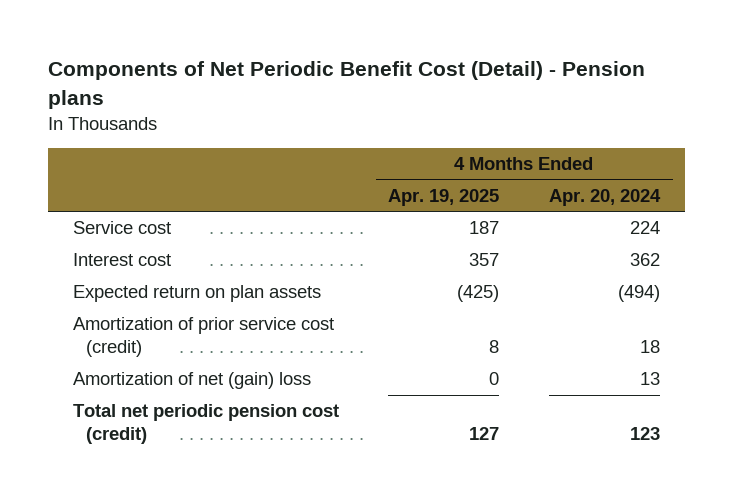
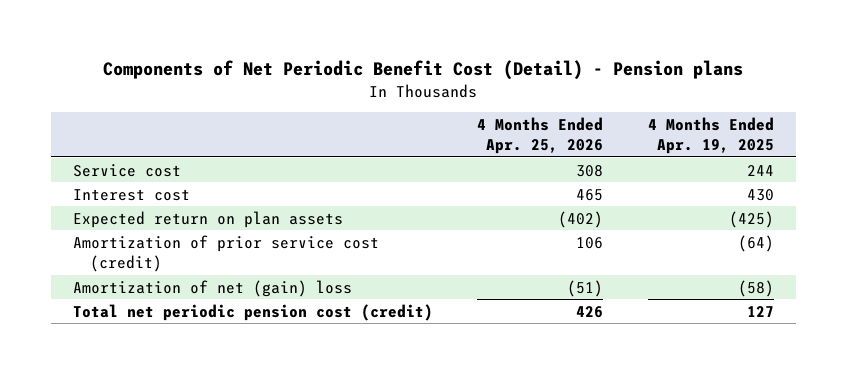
[549,188,662,206] Apr. 20, 2024 -> none
none -> [477,116,604,155] 4 Months Ended Apr. 25, 2026
[469,221,500,235] 187 -> [746,164,774,176] 244
[469,253,500,267] 357 -> [746,188,774,201] 430
[489,340,500,354] 8 -> [737,234,774,252] (64)
[489,372,500,386] 0 -> [737,279,774,297] (58)

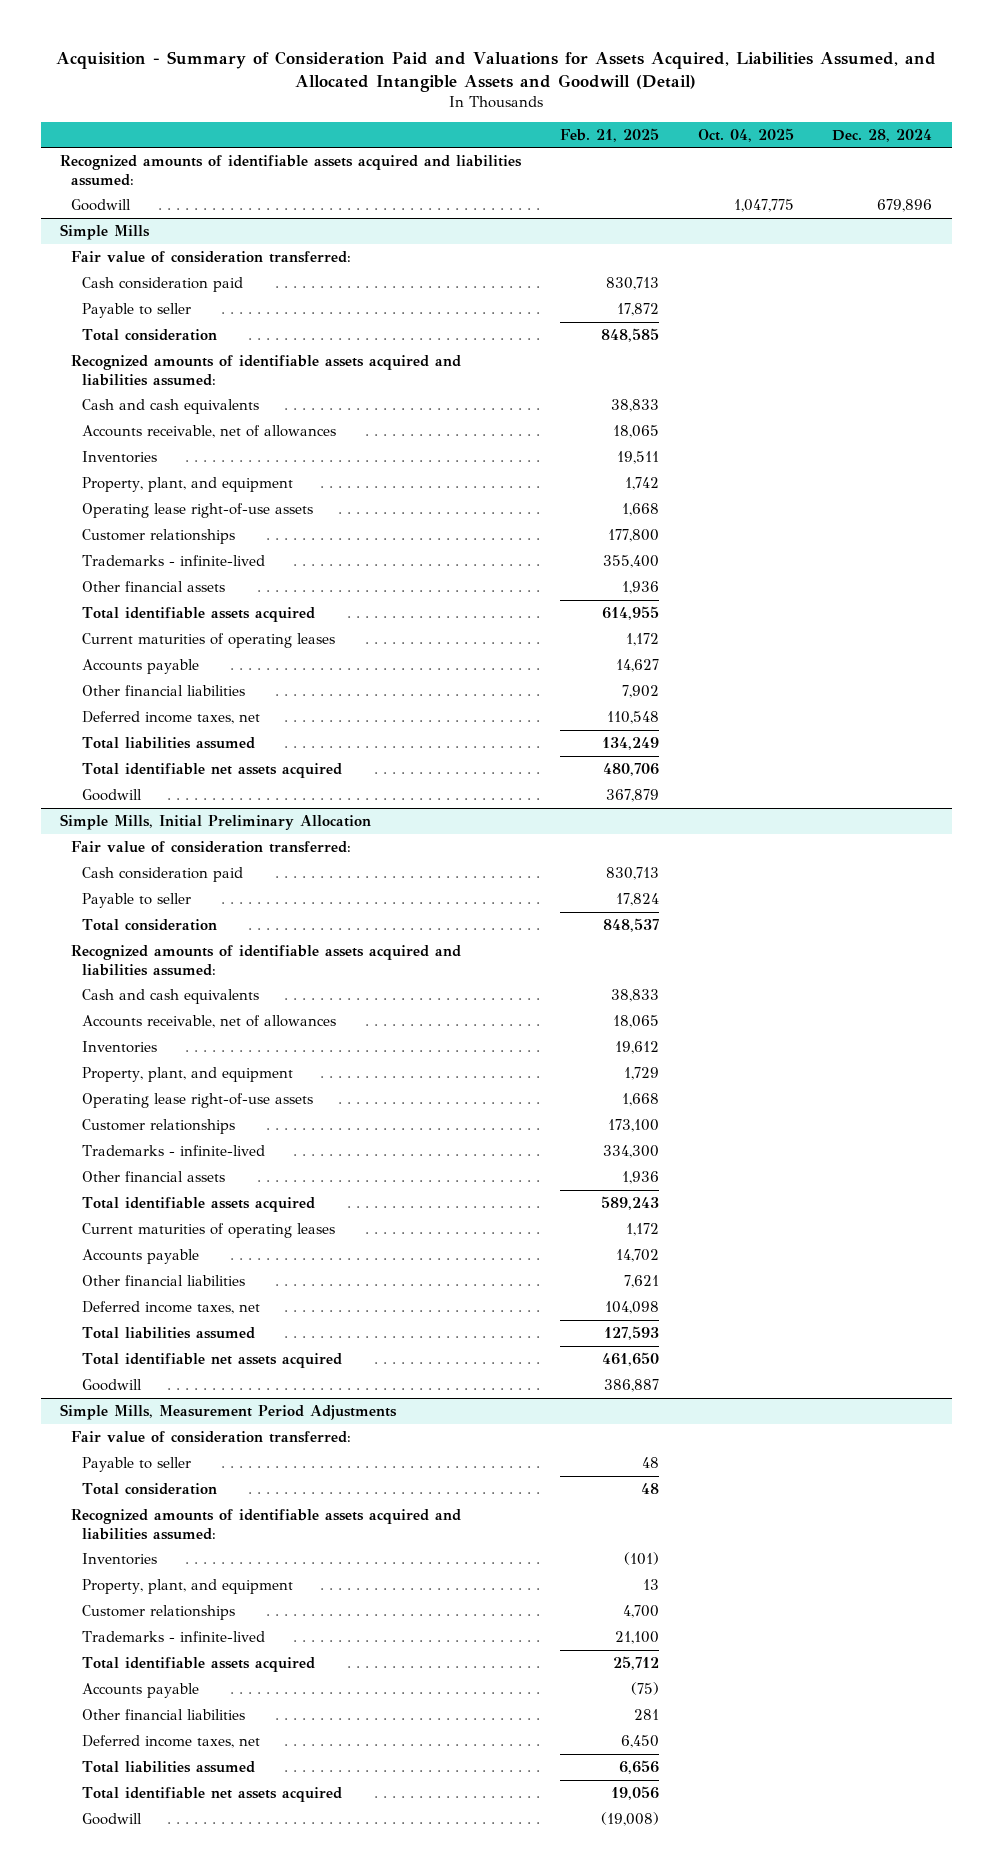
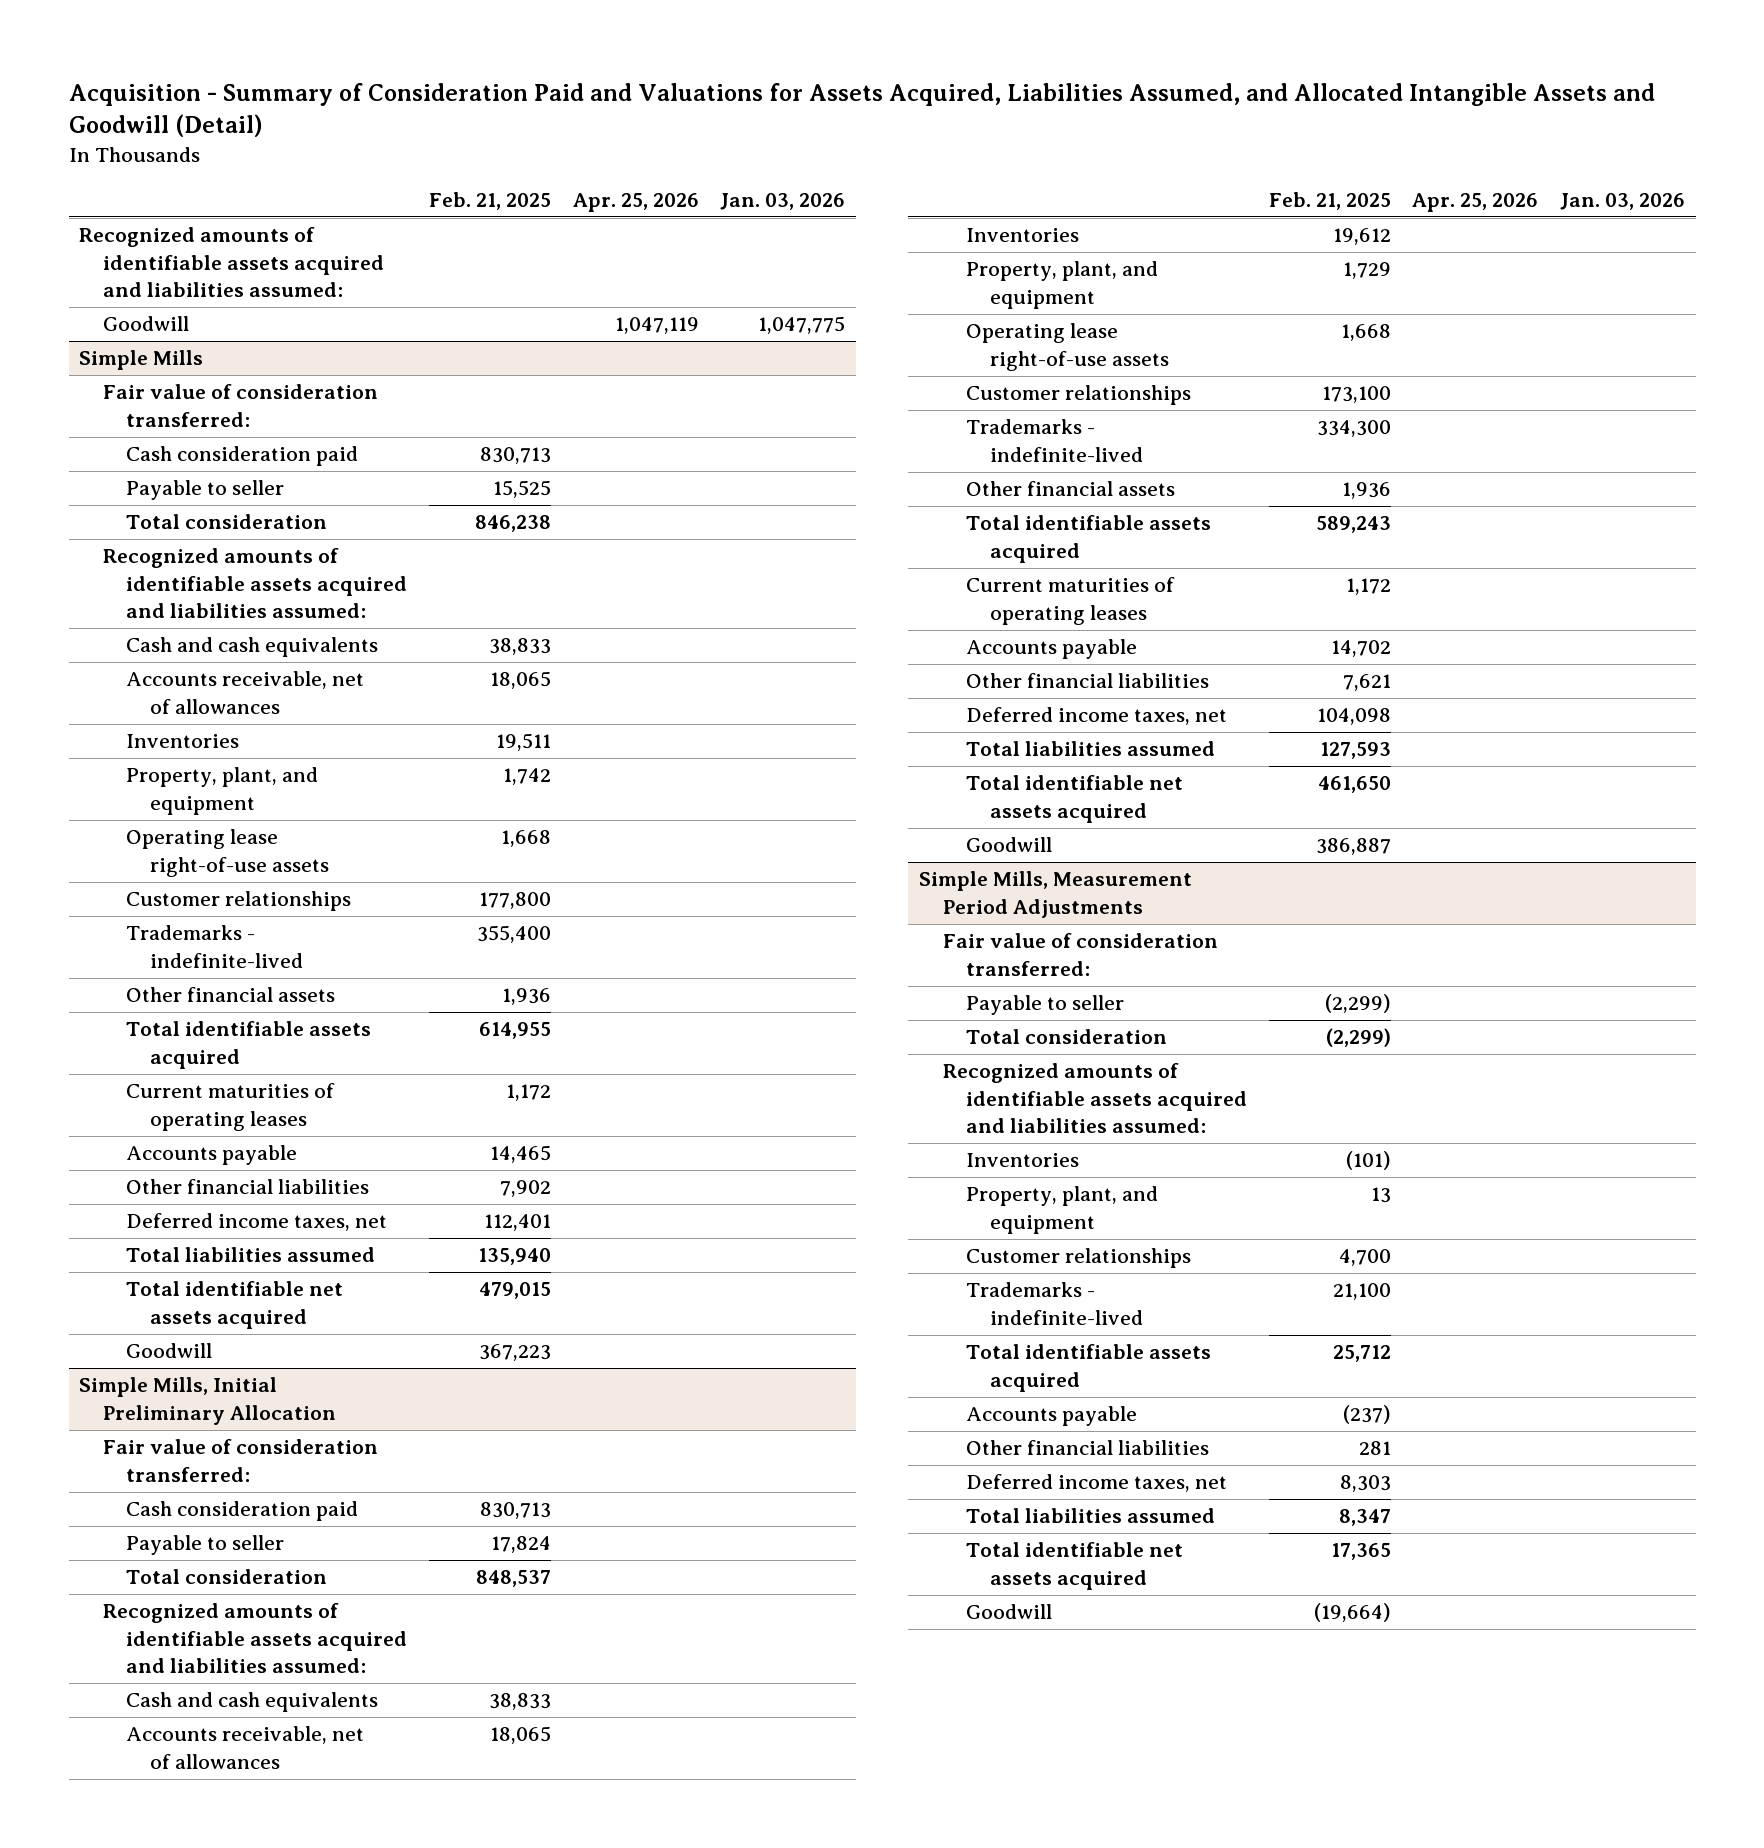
[697,127,794,142] Oct. 04, 2025 -> none
[832,128,933,142] Dec. 28, 2024 -> none
none -> [572,192,699,212] Apr. 25, 2026
none -> [720,192,846,210] Jan. 03, 2026
[616,302,659,316] 17,872 -> [493,480,552,499] 15,525
[600,327,659,342] 848,585 -> [475,515,552,533] 846,238
[81,554,265,566] Trademarks - infinite-lived -> [126,925,304,968] Trademarks - indefinite-lived
[615,658,659,672] 14,627 -> [490,1145,552,1164] 14,465
[606,710,659,724] 110,548 -> [484,1214,552,1232] 112,401
[601,736,659,750] 134,249 -> [478,1248,552,1266] 135,940
[602,762,659,776] 480,706 -> [479,1282,552,1300] 479,015
[605,788,659,802] 367,879 -> [479,1344,552,1362] 367,223
[81,1144,265,1156] Trademarks - infinite-lived -> [966,419,1143,462] Trademarks - indefinite-lived
[641,1456,659,1468] 48 -> [1324,994,1391,1014] (2,299)
[640,1482,659,1494] 48 -> [1325,1028,1391,1048] (2,299)
[81,1630,265,1642] Trademarks - infinite-lived -> [966,1282,1143,1325] Trademarks - indefinite-lived
[630,1681,659,1695] (75) -> [1342,1405,1391,1425] (237)
[620,1734,659,1748] 6,450 -> [1339,1475,1391,1493] 8,303
[618,1759,659,1774] 6,656 -> [1338,1509,1391,1527] 8,347
[610,1785,659,1800] 19,056 -> [1330,1543,1391,1561] 17,365
[600,1811,659,1826] (19,008) -> [1313,1603,1391,1623] (19,664)

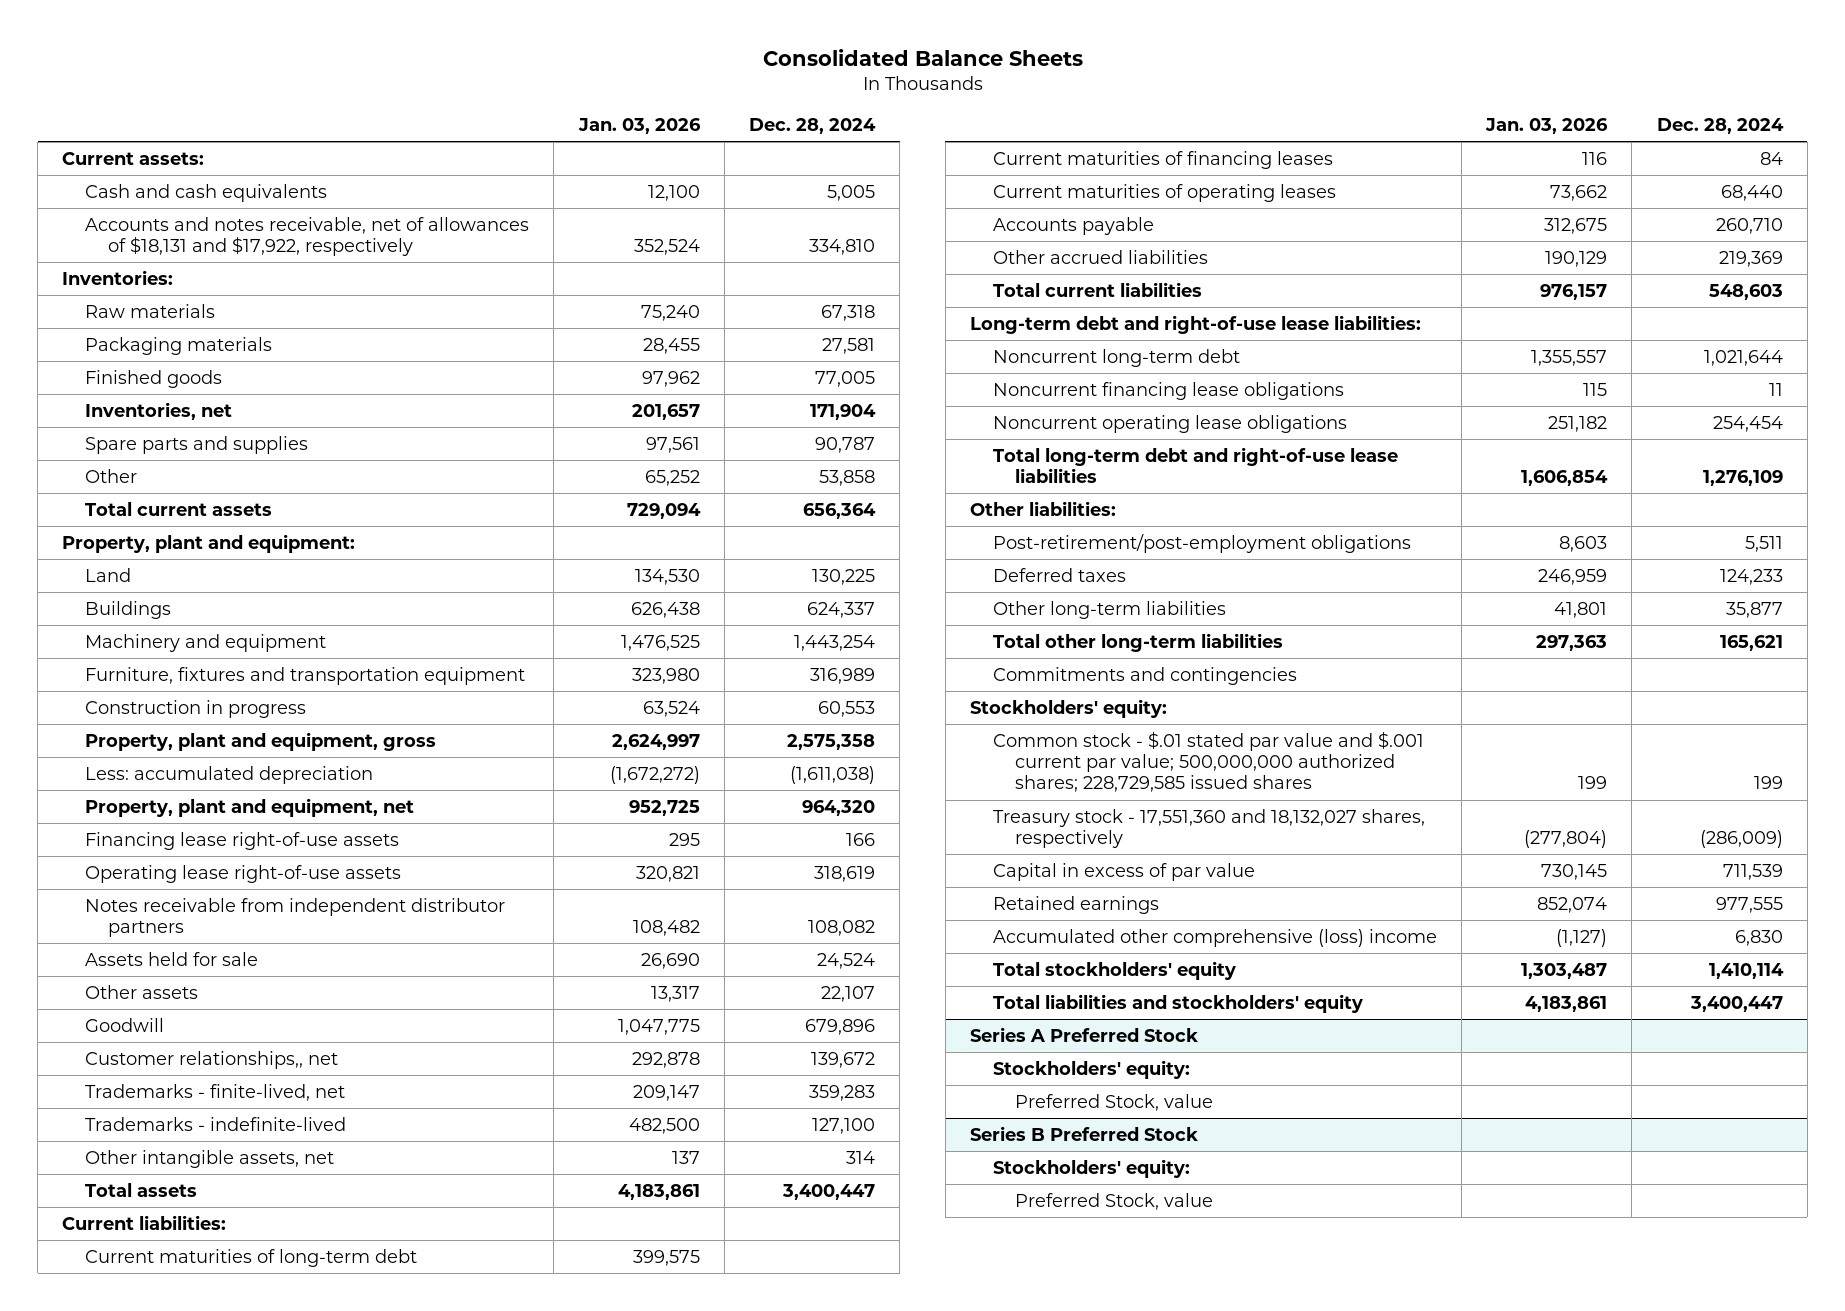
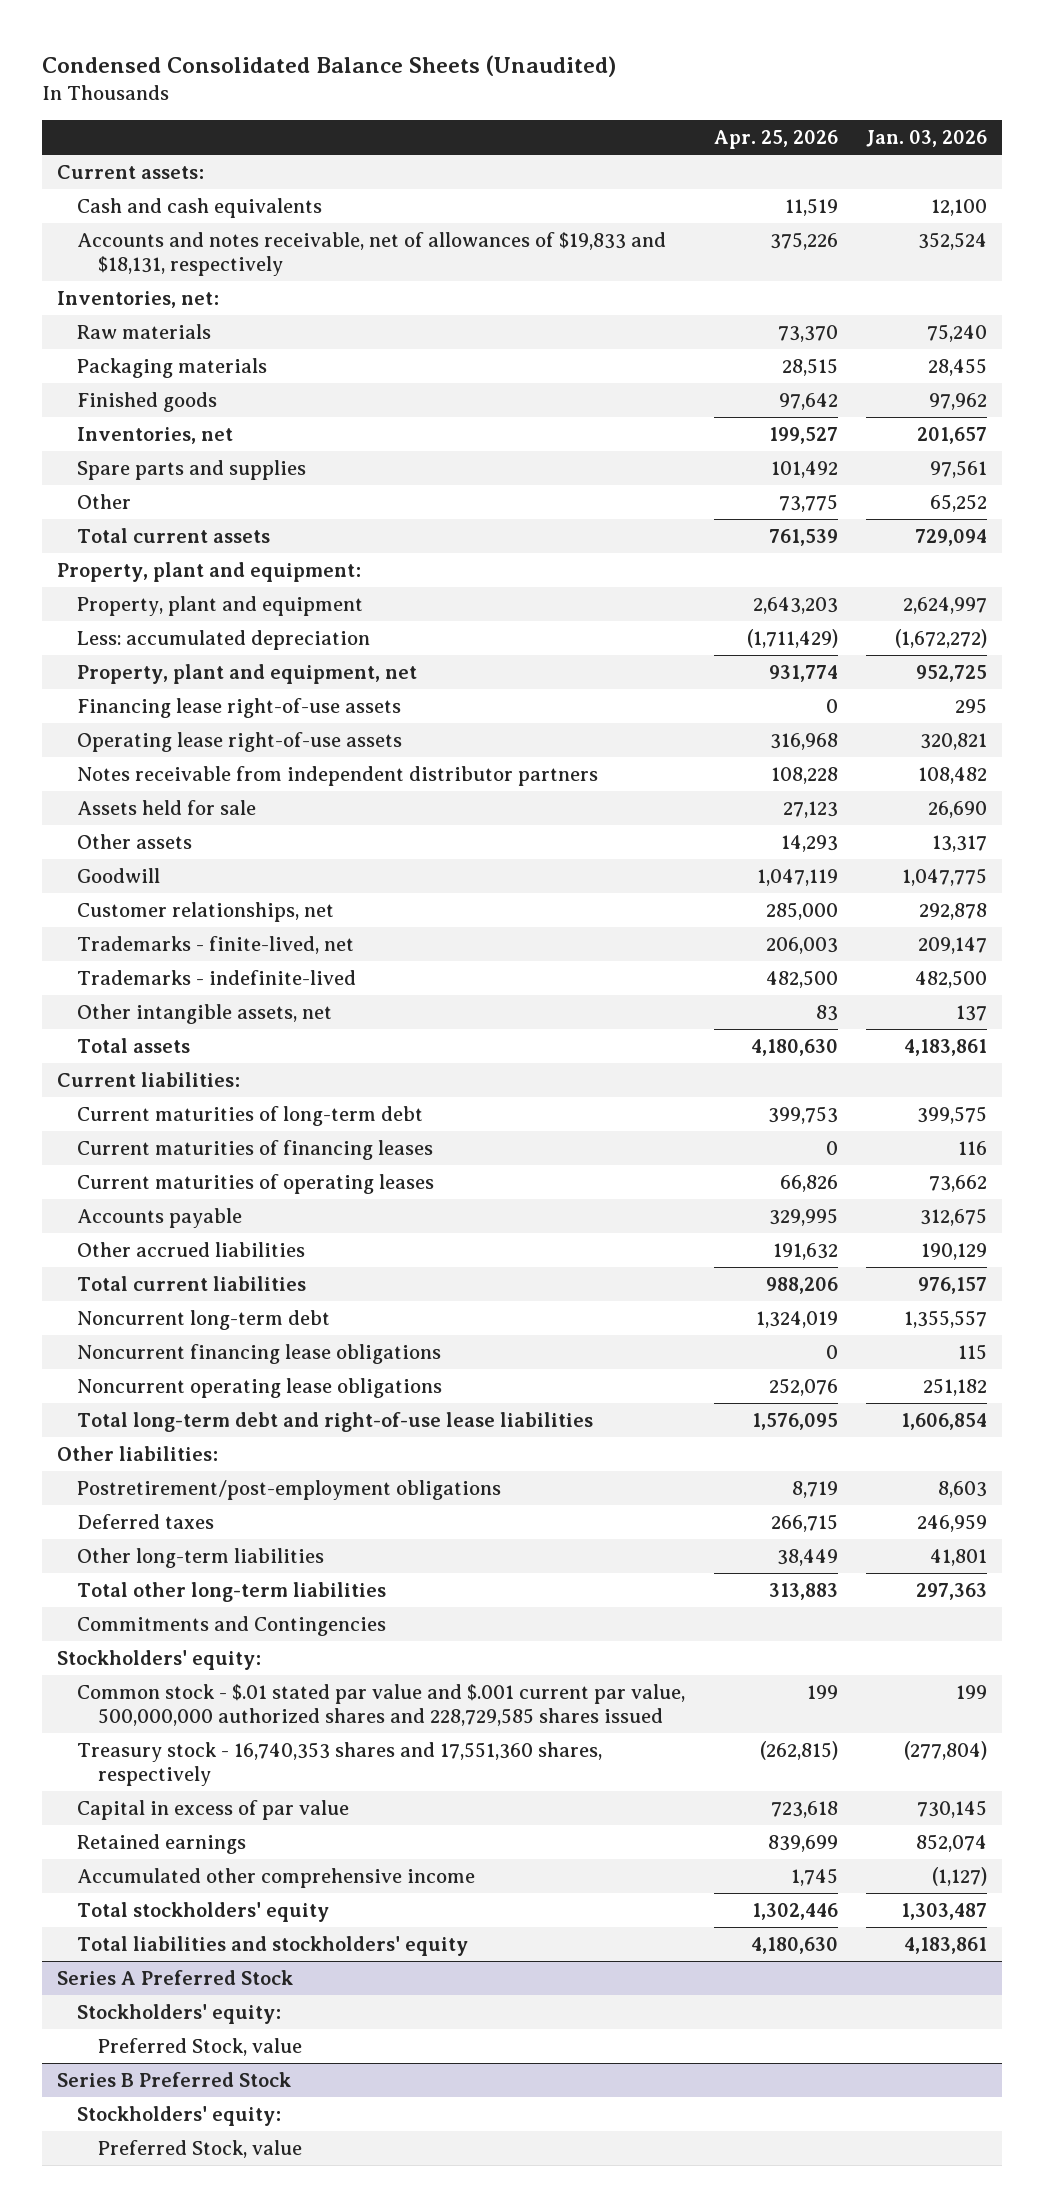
[762,48,1083,66] Consolidated Balance Sheets -> [42,55,617,78] Condensed Consolidated Balance Sheets (Unaudited)
[749,118,877,135] Dec. 28, 2024 -> none
none -> [713,130,838,150] Apr. 25, 2026
[85,216,530,257] Accounts and notes receivable, net of allowances of $18,131 and $17,922, respectively -> [77,231,667,277] Accounts and notes receivable, net of allowances of $19,833 and $18,131, respectively
[62,269,174,285] Inventories: -> [56,290,219,308] Inventories, net:
[85,567,132,582] Land -> none
[85,600,172,619] Buildings -> none
[85,633,327,652] Machinery and equipment -> none
[85,666,526,685] Furniture, fixtures and transportation equipment -> none
[85,699,307,718] Construction in progress -> none
[85,731,437,751] Property, plant and equipment, gross -> [77,595,364,616] Property, plant and equipment
[85,1050,339,1069] Customer relationships,, net -> [77,901,335,922] Customer relationships, net
[969,314,1421,334] Long-term debt and right-of-use lease liabilities: -> none
[992,533,1411,553] Post-retirement/post-employment obligations -> [77,1479,502,1500] Postretirement/post-employment obligations
[992,666,1297,685] Commitments and contingencies -> [77,1615,387,1636] Commitments and Contingencies
[992,730,1424,793] Common stock - $.01 stated par value and $.001 current par value; 500,000,000 authorized shares; 228,729,585 issued shares -> [77,1683,686,1727] Common stock - $.01 stated par value and $.001 current par value, 500,000,000 authorized shares and 228,729,585 shares issued
[992,808,1425,849] Treasury stock - 17,551,360 and 18,132,027 shares, respectively -> [77,1741,603,1787] Treasury stock - 16,740,353 shares and 17,551,360 shares, respectively
[992,928,1437,947] Accumulated other comprehensive (loss) income -> [77,1867,476,1888] Accumulated other comprehensive income

